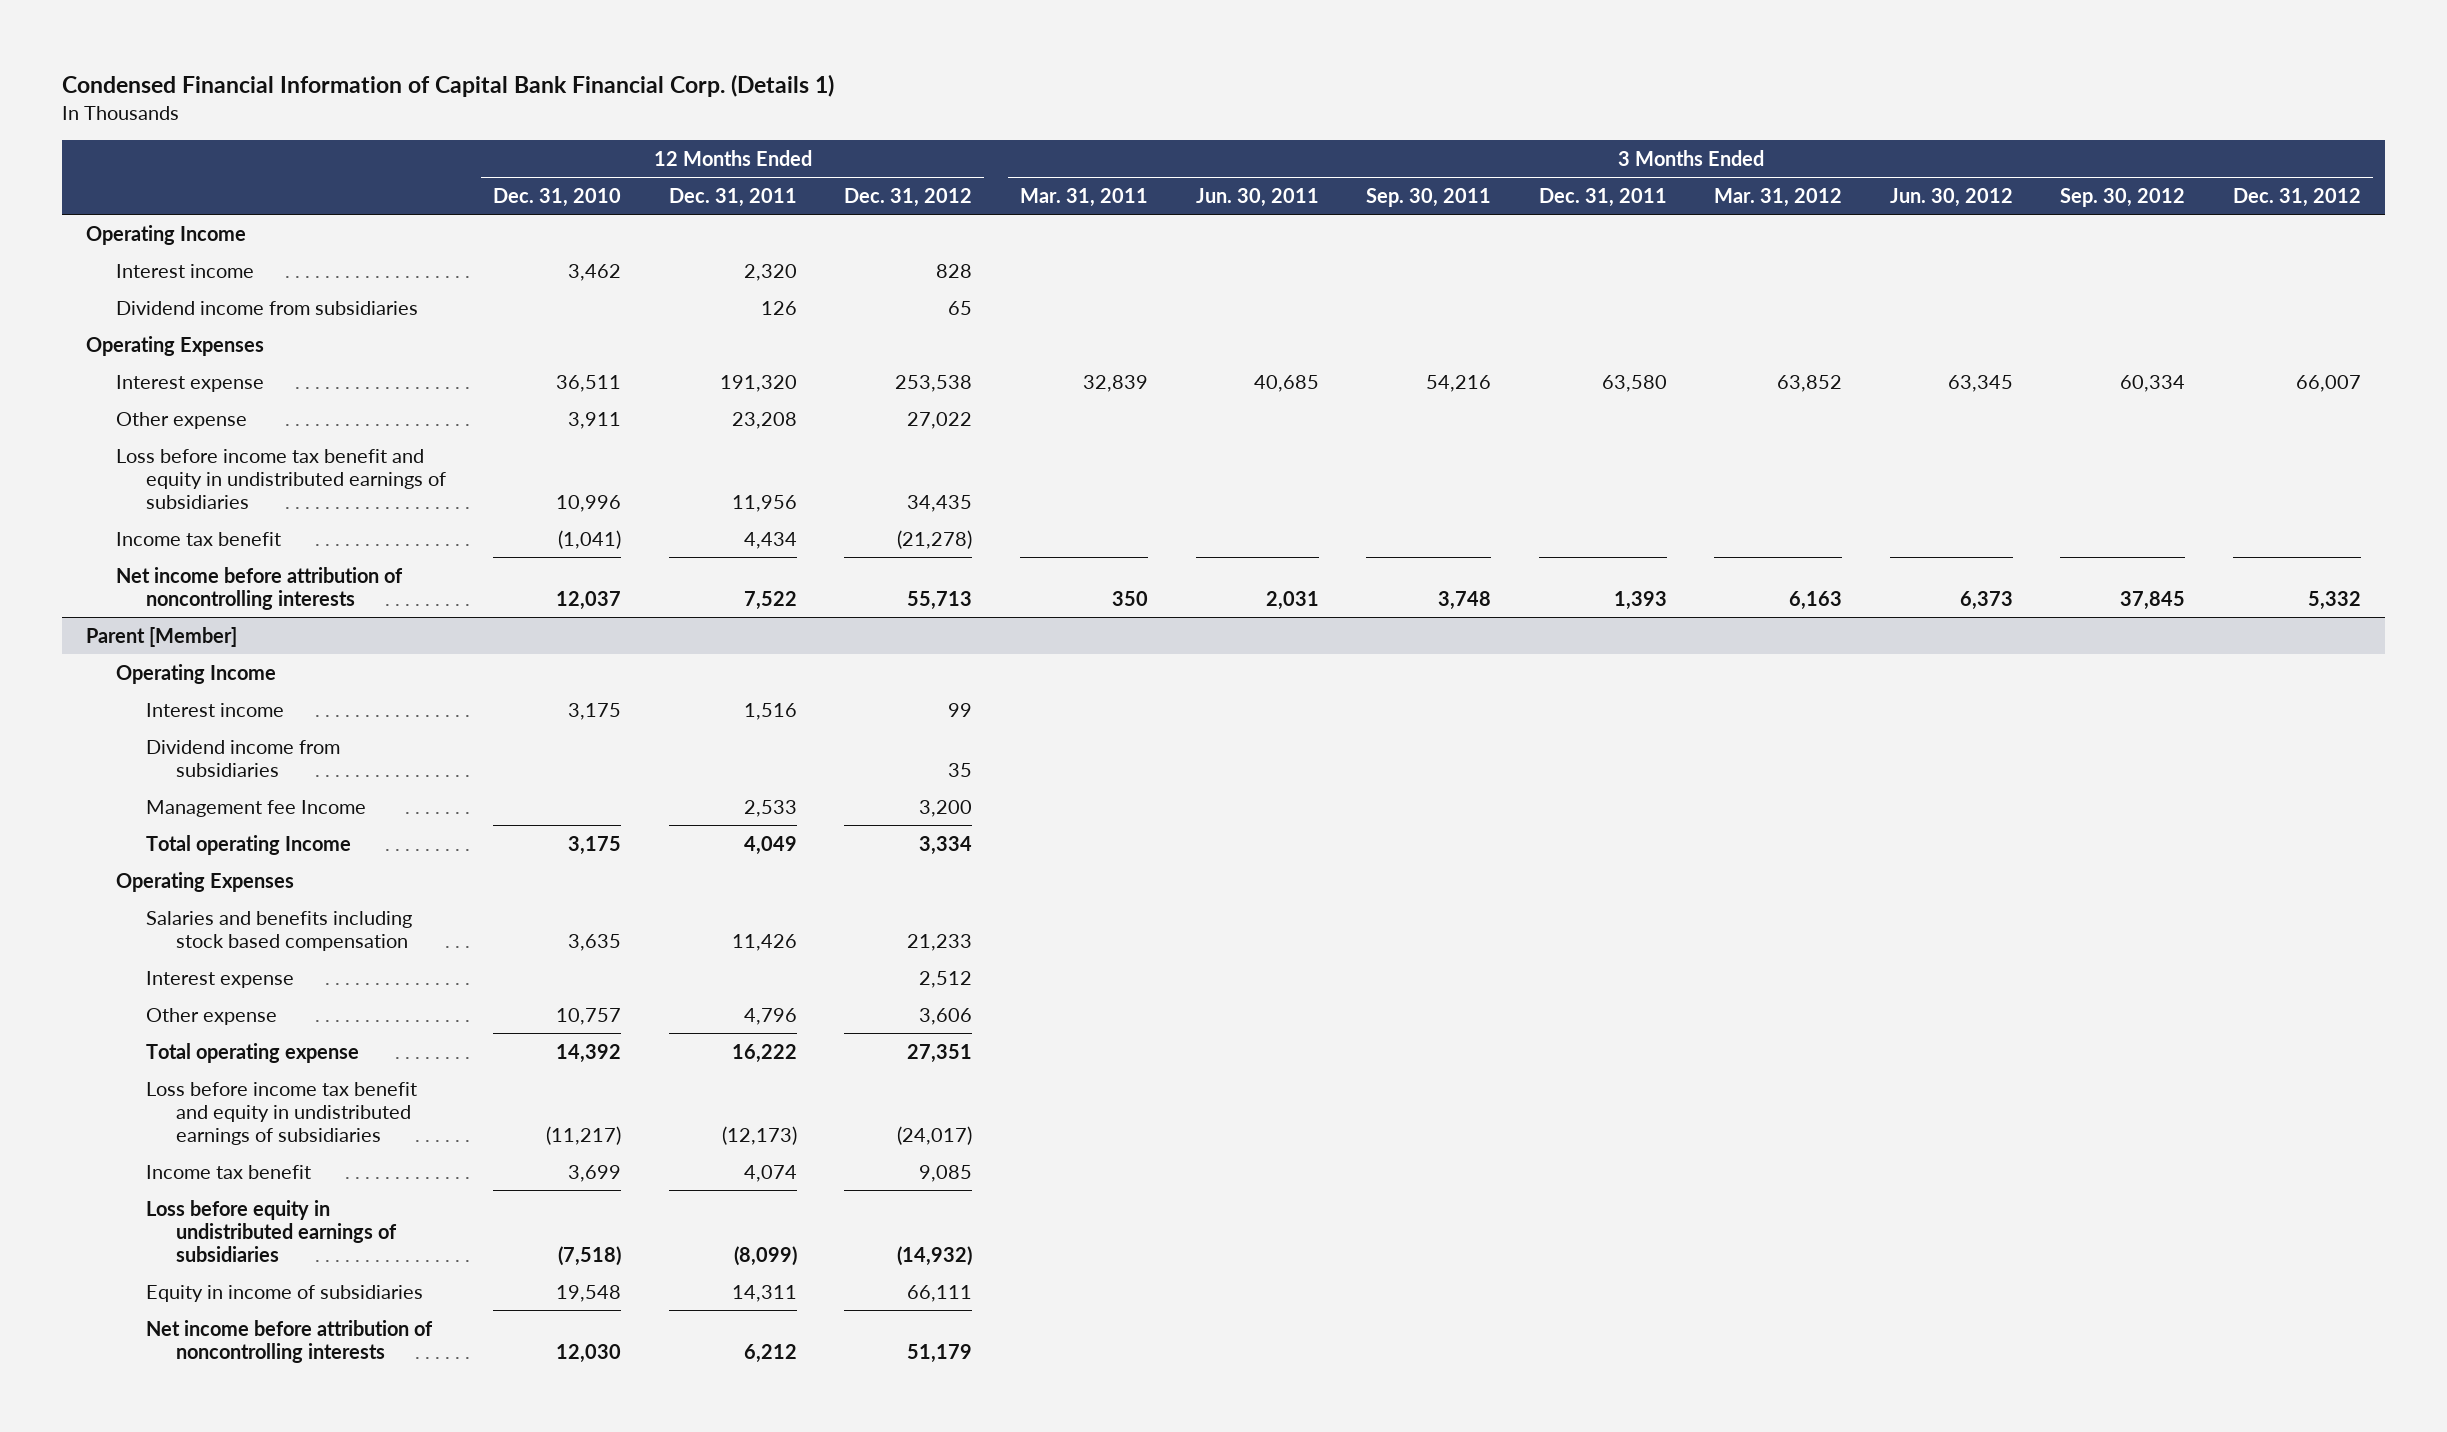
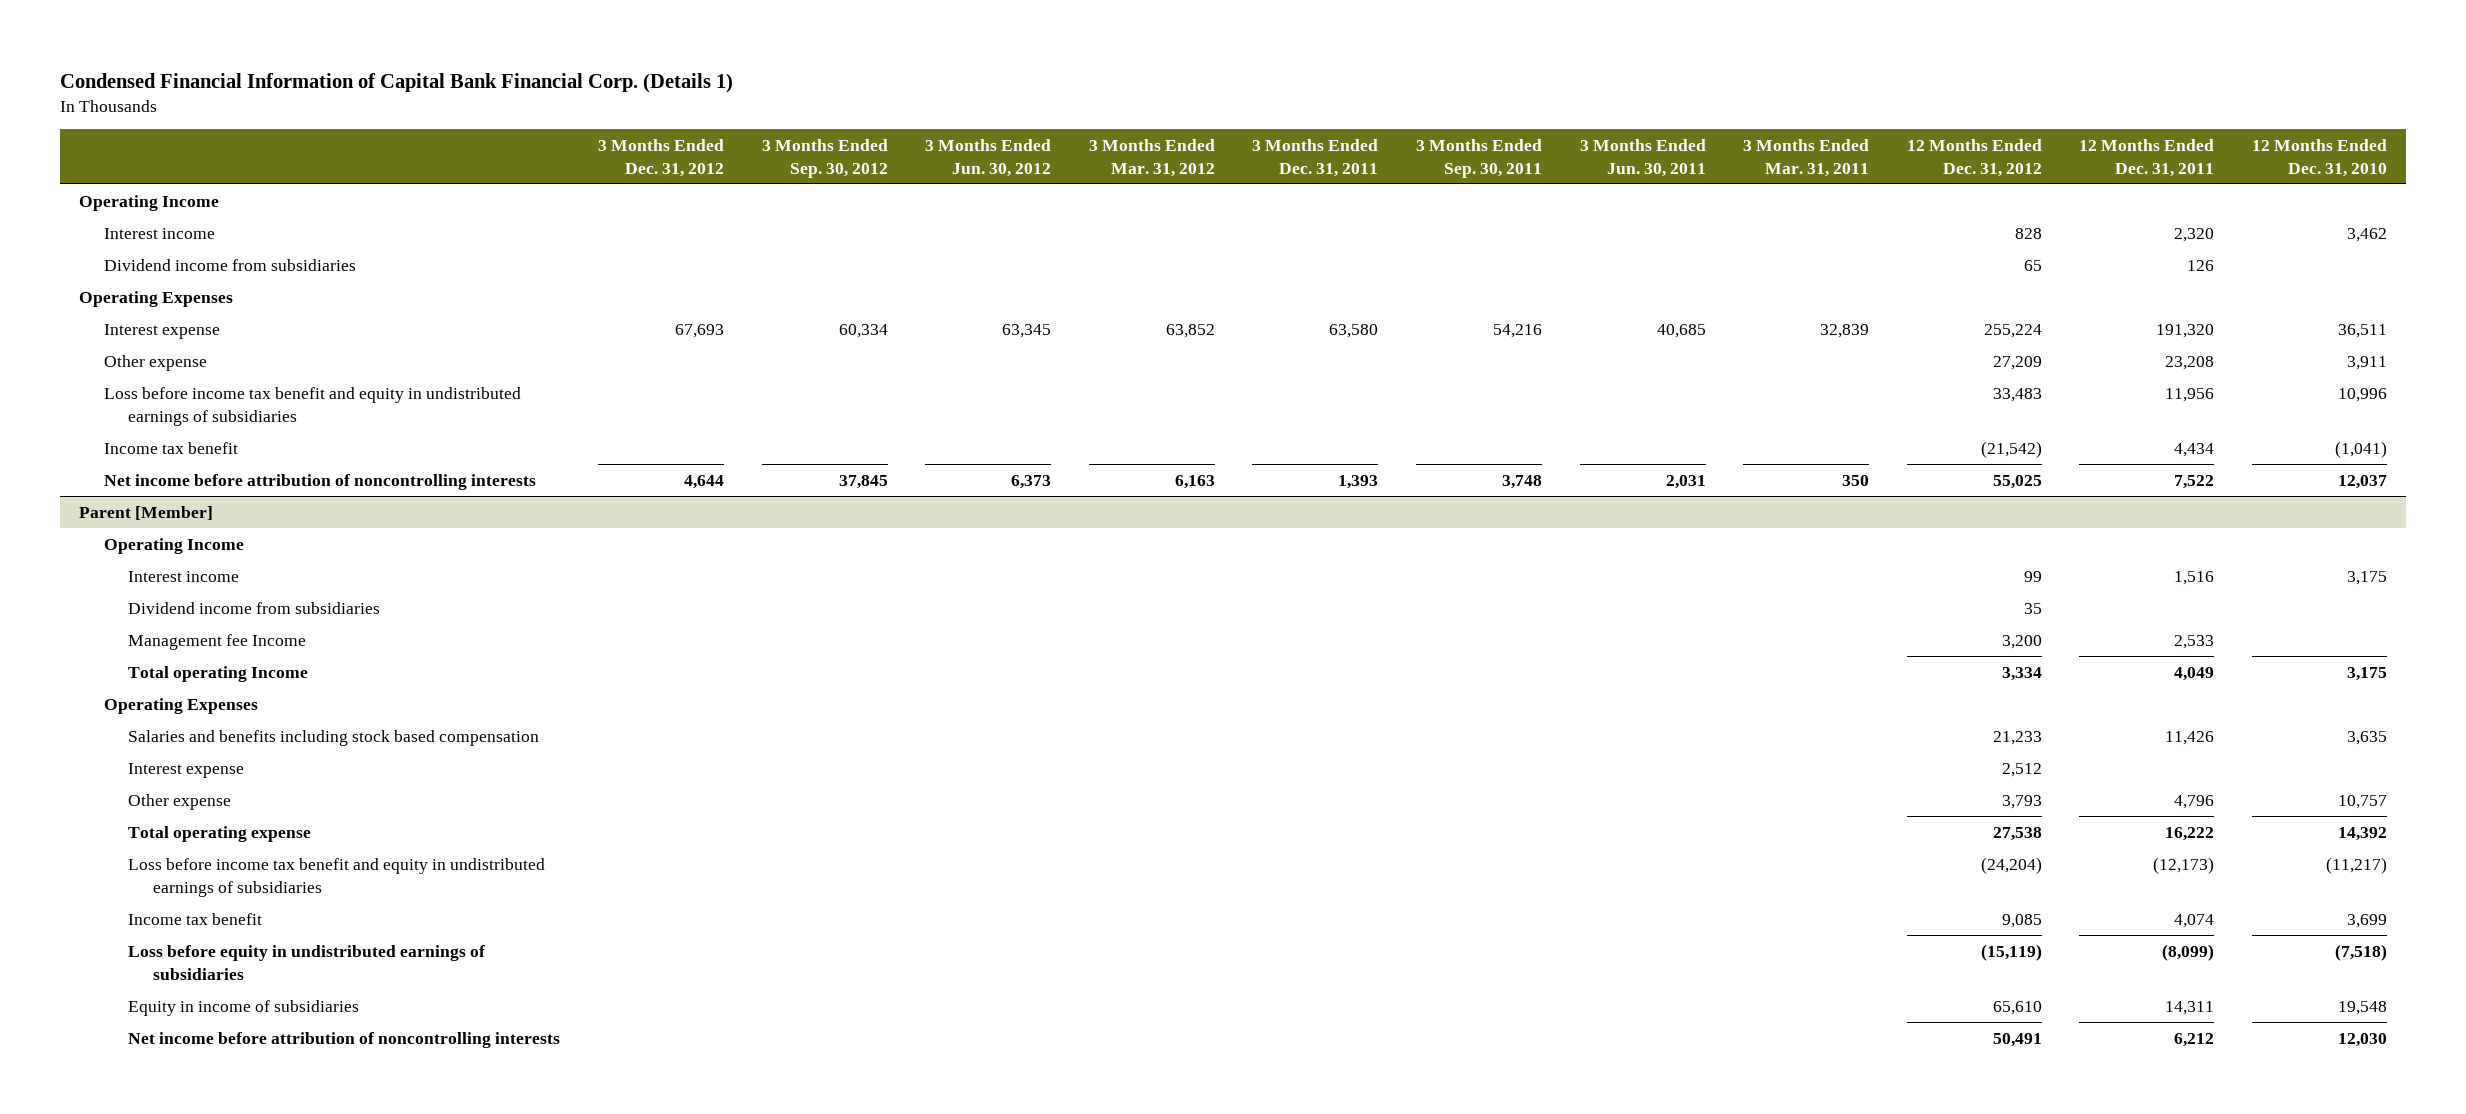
[895,374,973,392] 253,538 -> [1983,323,2042,338] 255,224
[2296,374,2362,392] 66,007 -> [675,323,725,338] 67,693
[907,411,973,429] 27,022 -> [1992,355,2042,370] 27,209
[907,494,973,512] 34,435 -> [1992,387,2042,402] 33,483
[897,529,973,549] (21,278) -> [1980,440,2042,458] (21,542)
[907,590,973,610] 55,713 -> [1992,474,2042,489] 55,025
[2308,590,2362,610] 5,332 -> [684,474,725,489] 4,644
[919,1007,973,1025] 3,606 -> [2001,794,2042,809] 3,793
[907,1043,973,1063] 27,351 -> [1992,826,2042,841] 27,538
[897,1125,973,1145] (24,017) -> [1980,856,2042,874] (24,204)
[897,1245,973,1266] (14,932) -> [1980,943,2042,961] (15,119)
[907,1284,973,1302] 66,111 -> [1992,1000,2042,1015] 65,610
[907,1343,973,1363] 51,179 -> [1992,1032,2042,1047] 50,491

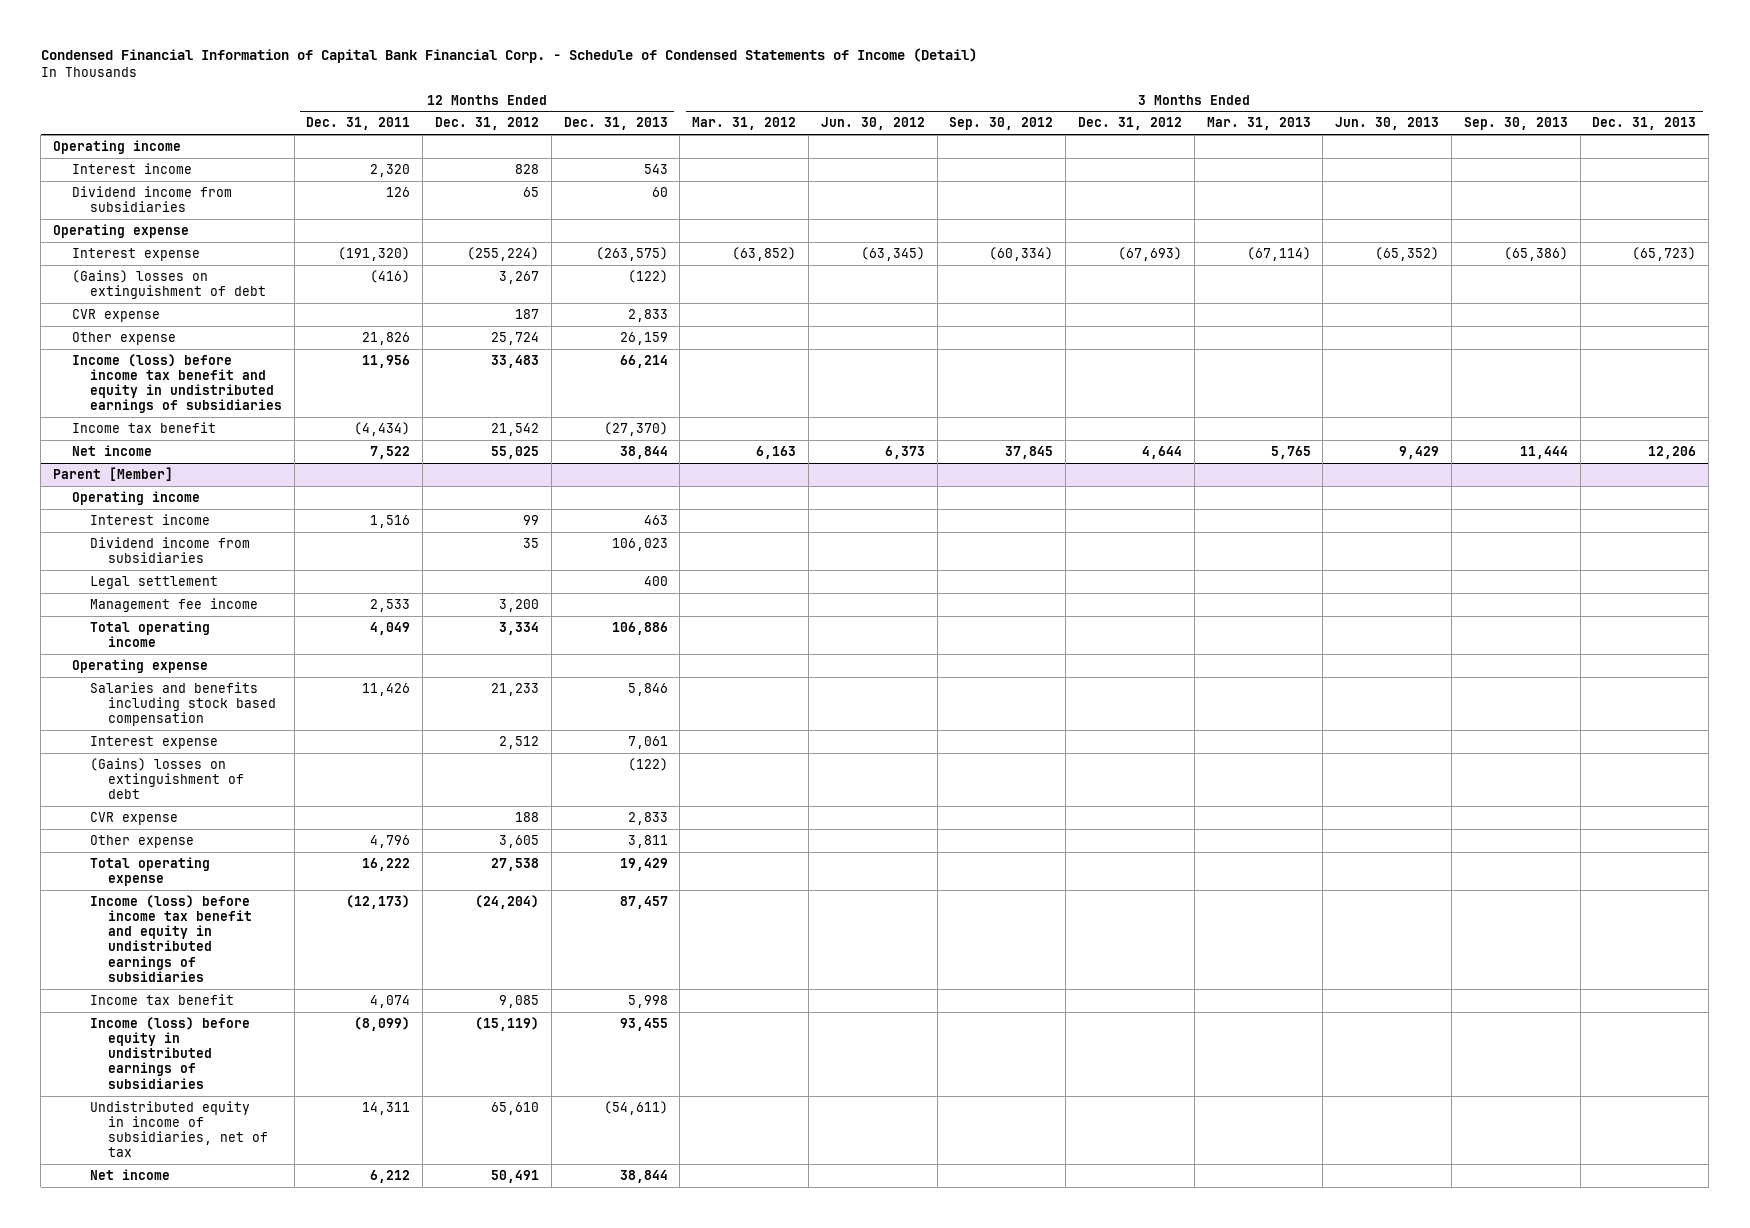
[60,72,734,93] Condensed Financial Information of Capital Bank Financial Corp. (Details 1) -> [40,48,977,64] Condensed Financial Information of Capital Bank Financial Corp. - Schedule of Condensed Statements of Income (Detail)
[1252,138,1379,177] 3 Months Ended Dec. 31, 2011 -> none
[1415,138,1542,178] 3 Months Ended Sep. 30, 2011 -> none
[1579,138,1706,177] 3 Months Ended Jun. 30, 2011 -> none
[1743,138,1870,177] 3 Months Ended Mar. 31, 2011 -> none
[2251,138,2387,177] 12 Months Ended Dec. 31, 2010 -> none
none -> [563,117,668,131] Dec. 31, 2013
none -> [1206,117,1311,131] Mar. 31, 2013
none -> [1335,117,1440,131] Jun. 30, 2013
none -> [1463,117,1568,131] Sep. 30, 2013
none -> [1592,117,1697,131] Dec. 31, 2013
[78,194,219,211] Operating Income -> [53,139,182,154] Operating income
[78,290,233,307] Operating Expenses -> [53,223,190,238] Operating expense
[675,323,725,338] 67,693 -> [1117,246,1182,261] (67,693)
[838,323,888,338] 60,334 -> [989,246,1054,261] (60,334)
[1002,323,1052,338] 63,345 -> [860,246,925,261] (63,345)
[1165,323,1215,338] 63,852 -> [732,246,797,261] (63,852)
[1983,323,2042,338] 255,224 -> [466,246,539,261] (255,224)
[2156,323,2215,338] 191,320 -> [338,246,411,261] (191,320)
none -> [71,269,266,300] (Gains) losses on extinguishment of debt
none -> [71,308,160,322] CVR expense
[1992,355,2042,370] 27,209 -> [490,331,539,345] 25,724
[2165,355,2215,370] 23,208 -> [362,331,411,345] 21,826
[103,386,521,426] Loss before income tax benefit and equity in undistributed earnings of subsidiaries -> [71,353,282,414] Income (loss) before income tax benefit and equity in undistributed earnings of subsidiaries
[1980,440,2042,458] (21,542) -> [490,422,539,436] 21,542
[2174,442,2215,457] 4,434 -> [354,421,411,436] (4,434)
[103,473,536,490] Net income before attribution of noncontrolling interests -> [71,444,152,456] Net income
[103,537,244,554] Operating Income -> [71,490,200,505] Operating income
none -> [89,575,218,589] Legal settlement
[128,633,307,650] Management fee Income -> [89,597,258,612] Management fee income
[128,665,309,682] Total operating Income -> [89,620,210,648] Total operating income
[103,697,258,714] Operating Expenses -> [71,658,208,673] Operating expense
none -> [89,757,245,800] (Gains) losses on extinguishment of debt
none -> [89,811,178,825] CVR expense
[2001,794,2042,809] 3,793 -> [498,834,539,848] 3,605
[128,857,546,897] Loss before income tax benefit and equity in undistributed earnings of subsidiaries -> [89,894,253,982] Income (loss) before income tax benefit and equity in undistributed earnings of subsidiaries
[128,944,486,980] Loss before equity in undistributed earnings of subsidiaries -> [89,1016,250,1089] Income (loss) before equity in undistributed earnings of subsidiaries
[128,999,360,1016] Equity in income of subsidiaries -> [89,1100,269,1158] Undistributed equity in income of subsidiaries, net of tax
[128,1031,561,1048] Net income before attribution of noncontrolling interests -> [89,1168,170,1180] Net income

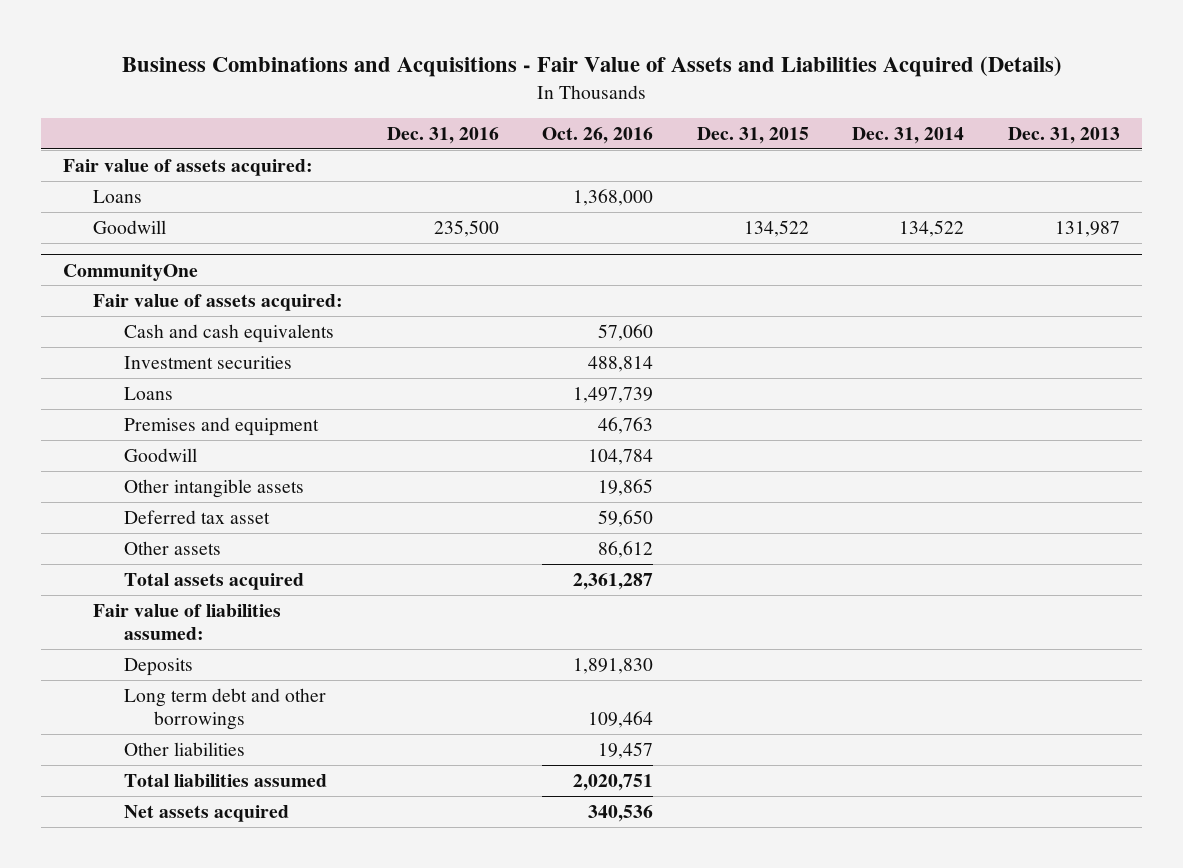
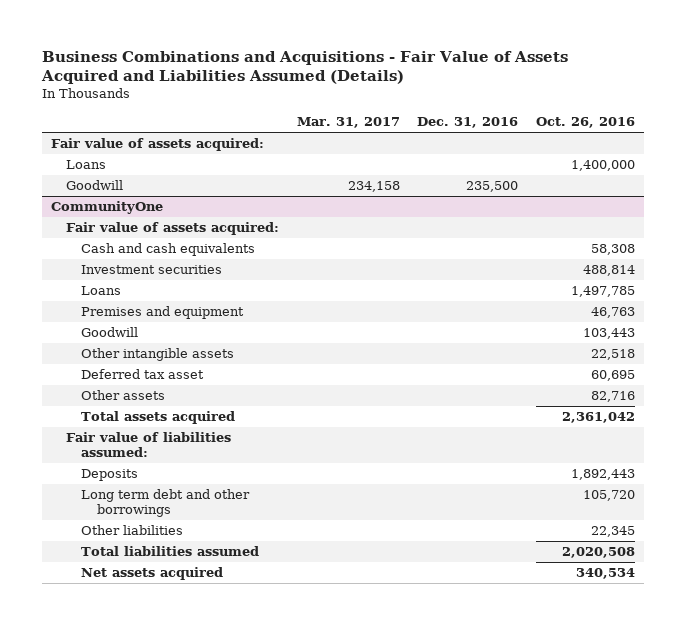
[121,55,1062,77] Business Combinations and Acquisitions - Fair Value of Assets and Liabilities Acquired (Details) -> [41,50,569,85] Business Combinations and Acquisitions - Fair Value of Assets Acquired and Liabilities Assumed (Details)
[696,127,809,145] Dec. 31, 2015 -> none
[852,127,965,145] Dec. 31, 2014 -> none
[1007,127,1120,145] Dec. 31, 2013 -> none
none -> [296,117,400,129] Mar. 31, 2017
[573,188,654,206] 1,368,000 -> [570,160,635,172] 1,400,000
[598,323,654,341] 57,060 -> [590,244,635,256] 58,308
[573,386,654,403] 1,497,739 -> [570,286,635,298] 1,497,785
[588,448,654,465] 104,784 -> [582,328,635,340] 103,443
[598,478,654,496] 19,865 -> [590,349,635,361] 22,518
[598,509,654,527] 59,650 -> [590,370,635,382] 60,695
[598,540,654,558] 86,612 -> [590,391,635,403] 82,716
[573,572,654,590] 2,361,287 -> [561,412,635,424] 2,361,042
[573,657,654,674] 1,891,830 -> [570,469,635,481] 1,892,443
[588,711,654,729] 109,464 -> [582,490,635,502] 105,720
[598,741,654,759] 19,457 -> [590,526,635,538] 22,345
[573,773,654,791] 2,020,751 -> [561,547,635,559] 2,020,508
[588,804,654,822] 340,536 -> [575,568,635,580] 340,534

